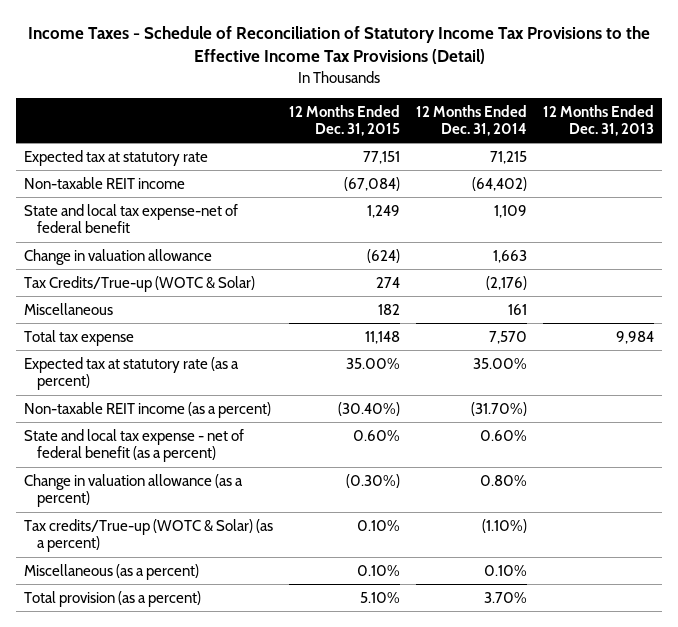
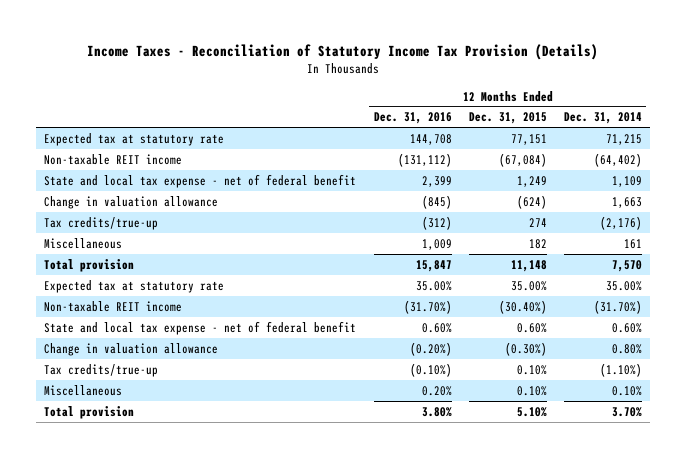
[27,26,650,65] Income Taxes - Schedule of Reconciliation of Statutory Income Tax Provisions to the Effective Income Tax Provisions (Detail) -> [87,43,599,60] Income Taxes - Reconciliation of Statutory Income Tax Provision (Details)
[542,104,654,136] 12 Months Ended Dec. 31, 2013 -> none
none -> [373,112,452,125] Dec. 31, 2016
[23,203,238,234] State and local tax expense-net of federal benefit -> [44,173,357,188] State and local tax expense - net of federal benefit
[23,275,255,292] Tax Credits/True-up (WOTC & Solar) -> [44,216,159,230] Tax credits/true-up
[23,329,134,346] Total tax expense -> [44,258,135,272] Total provision
[23,356,239,391] Expected tax at statutory rate (as a percent) -> [44,279,225,293] Expected tax at statutory rate
[23,401,271,418] Non-taxable REIT income (as a percent) -> [44,300,183,312] Non-taxable REIT income
[23,428,244,463] State and local tax expense - net of federal benefit (as a percent) -> [44,320,357,335] State and local tax expense - net of federal benefit
[23,473,243,508] Change in valuation allowance (as a percent) -> [44,342,219,356] Change in valuation allowance
[23,518,273,553] Tax credits/True-up (WOTC & Solar) (as a percent) -> [44,363,159,377] Tax credits/true-up
[23,563,199,580] Miscellaneous (as a percent) -> [44,384,123,396] Miscellaneous
[23,590,201,607] Total provision (as a percent) -> [44,405,135,419] Total provision

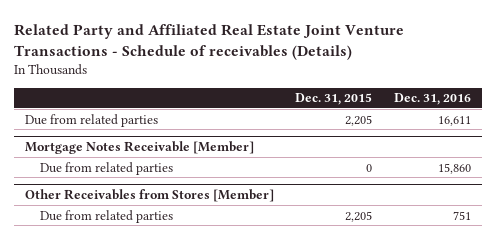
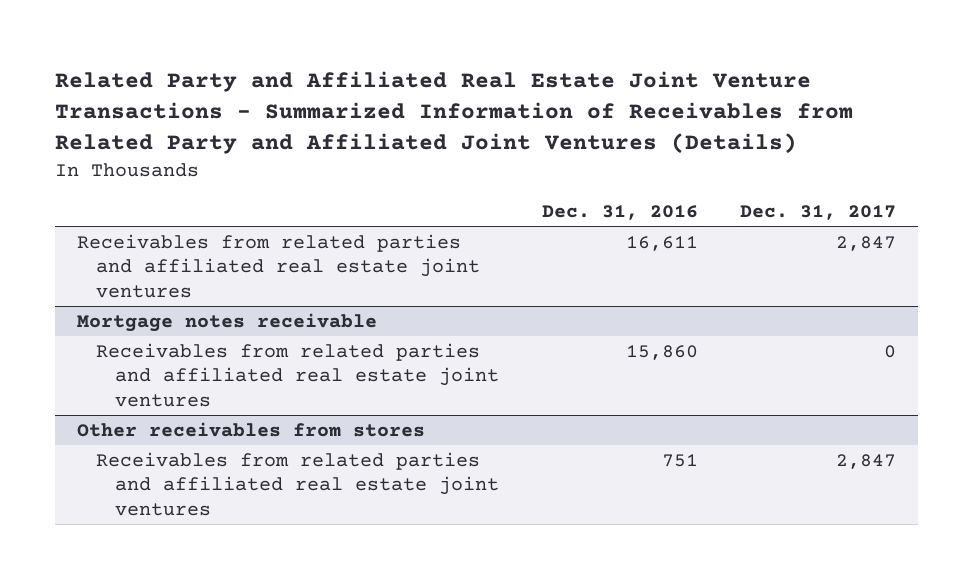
[13,23,404,60] Related Party and Affiliated Real Estate Joint Venture Transactions - Schedule of receivables (Details) -> [55,70,854,155] Related Party and Affiliated Real Estate Joint Venture Transactions - Summarized Information of Receivables from Related Party and Affiliated Joint Ventures (Details)
[295,93,373,106] Dec. 31, 2015 -> none
none -> [740,205,897,221] Dec. 31, 2017
[24,113,158,127] Due from related parties -> [76,233,480,298] Receivables from related parties and affiliated real estate joint ventures
[24,141,254,155] Mortgage Notes Receivable [Member] -> [76,312,377,332] Mortgage notes receivable
[40,161,174,175] Due from related parties -> [95,342,499,407] Receivables from related parties and affiliated real estate joint ventures
[24,189,274,203] Other Receivables from Stores [Member] -> [76,421,425,437] Other receivables from stores
[40,209,174,223] Due from related parties -> [95,451,499,516] Receivables from related parties and affiliated real estate joint ventures

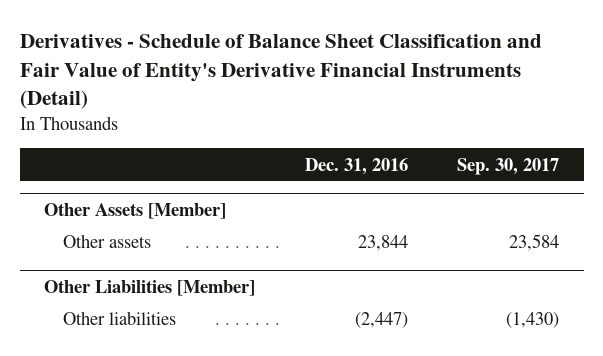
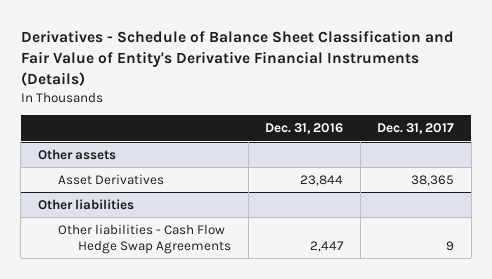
[19,34,542,110] Derivatives - Schedule of Balance Sheet Classification and Fair Value of Entity's Derivative Financial Instruments (Detail) -> [20,29,454,86] Derivatives - Schedule of Balance Sheet Classification and Fair Value of Entity's Derivative Financial Instruments (Details)
[456,157,559,175] Sep. 30, 2017 -> none
none -> [377,123,455,135] Dec. 31, 2017
[44,202,227,219] Other Assets [Member] -> [38,148,117,160] Other assets
[62,234,151,249] Other assets -> [57,173,164,185] Asset Derivatives
[44,279,256,296] Other Liabilities [Member] -> [38,198,135,210] Other liabilities
[62,311,176,326] Other liabilities -> [57,223,231,254] Other liabilities - Cash Flow Hedge Swap Agreements
[354,312,408,329] (2,447) -> [310,240,345,252] 2,447

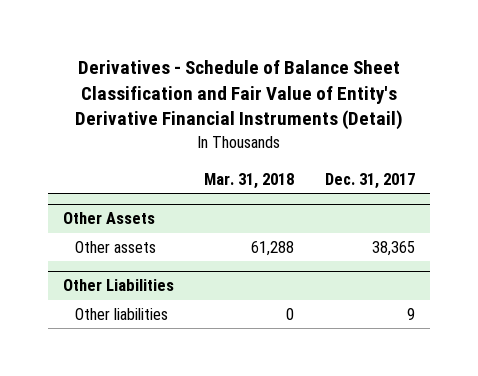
[20,29,454,86] Derivatives - Schedule of Balance Sheet Classification and Fair Value of Entity's Derivative Financial Instruments (Details) -> [74,59,403,131] Derivatives - Schedule of Balance Sheet Classification and Fair Value of Entity's Derivative Financial Instruments (Detail)
[265,123,344,135] Dec. 31, 2016 -> none
none -> [204,172,295,189] Mar. 31, 2018
[38,148,117,160] Other assets -> [62,212,155,225] Other Assets
[57,173,164,185] Asset Derivatives -> [74,241,156,254] Other assets
[38,198,135,210] Other liabilities -> [62,279,174,292] Other Liabilities
[57,223,231,254] Other liabilities - Cash Flow Hedge Swap Agreements -> [74,308,168,321] Other liabilities

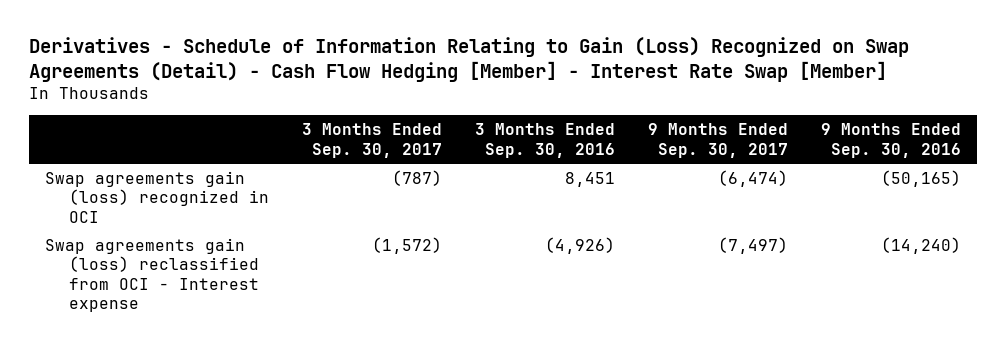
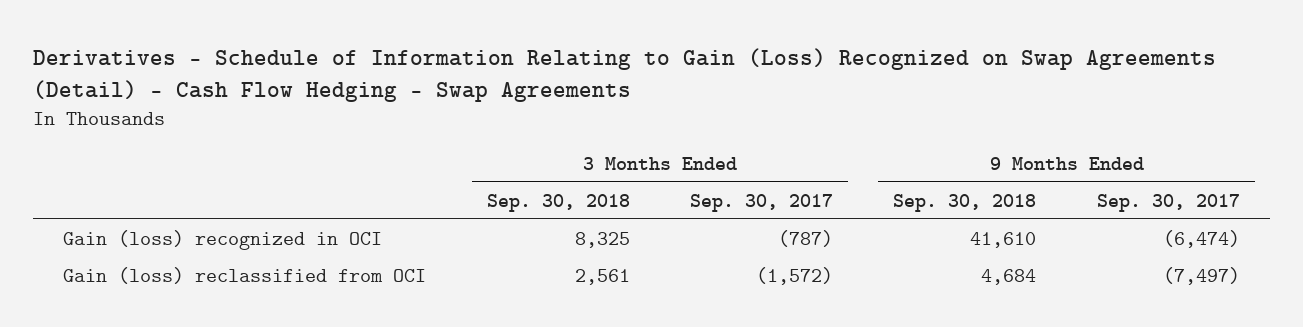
[28,37,909,82] Derivatives - Schedule of Information Relating to Gain (Loss) Recognized on Swap Agreements (Detail) - Cash Flow Hedging [Member] - Interest Rate Swap [Member] -> [33,48,1217,103] Derivatives - Schedule of Information Relating to Gain (Loss) Recognized on Swap Agreements (Detail) - Cash Flow Hedging - Swap Agreements
[474,123,615,158] 3 Months Ended Sep. 30, 2016 -> none
[820,123,961,158] 9 Months Ended Sep. 30, 2016 -> none
none -> [486,193,630,212] Sep. 30, 2018
none -> [893,193,1037,212] Sep. 30, 2018
[45,171,269,223] Swap agreements gain (loss) recognized in OCI -> [63,229,383,250] Gain (loss) recognized in OCI
[45,238,259,313] Swap agreements gain (loss) reclassified from OCI - Interest expense -> [63,266,427,284] Gain (loss) reclassified from OCI

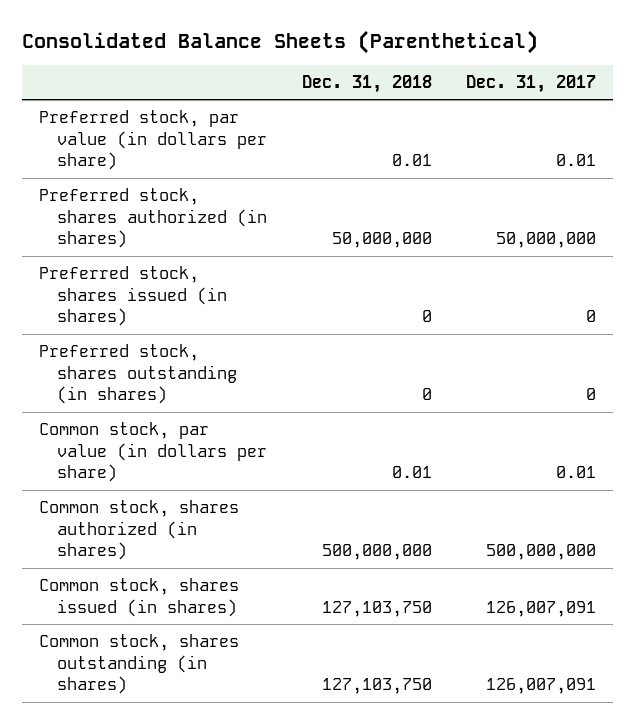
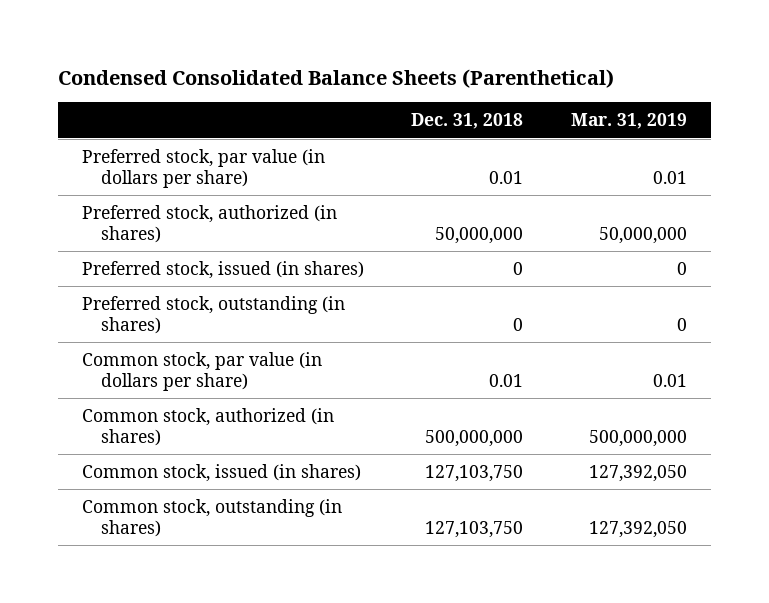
[21,29,538,54] Consolidated Balance Sheets (Parenthetical) -> [57,68,614,88] Condensed Consolidated Balance Sheets (Parenthetical)
[465,74,596,93] Dec. 31, 2017 -> none
none -> [571,113,688,130] Mar. 31, 2019
[38,188,268,249] Preferred stock, shares authorized (in shares) -> [81,204,337,244] Preferred stock, authorized (in shares)
[38,266,228,327] Preferred stock, shares issued (in shares) -> [81,260,364,279] Preferred stock, issued (in shares)
[38,344,238,405] Preferred stock, shares outstanding (in shares) -> [81,295,345,335] Preferred stock, outstanding (in shares)
[38,500,239,561] Common stock, shares authorized (in shares) -> [81,407,334,447] Common stock, authorized (in shares)
[38,578,239,617] Common stock, shares issued (in shares) -> [81,463,361,482] Common stock, issued (in shares)
[38,634,239,695] Common stock, shares outstanding (in shares) -> [81,498,342,538] Common stock, outstanding (in shares)

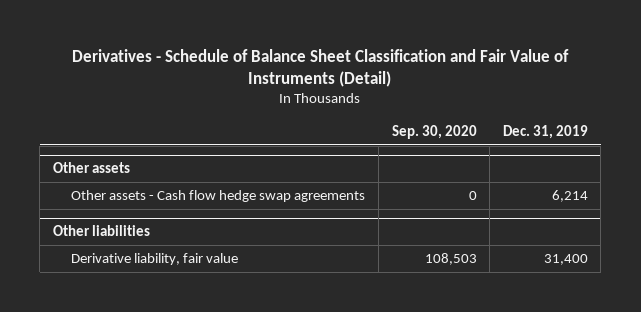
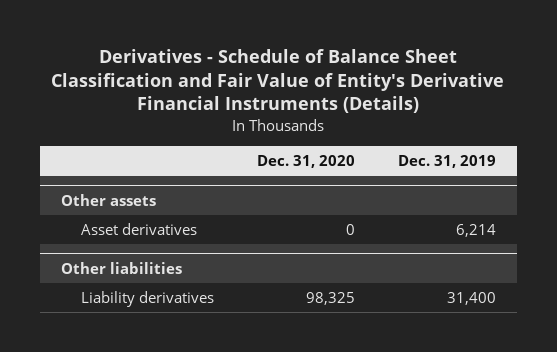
[72,48,570,88] Derivatives - Schedule of Balance Sheet Classification and Fair Value of Instruments (Detail) -> [51,49,505,114] Derivatives - Schedule of Balance Sheet Classification and Fair Value of Entity's Derivative Financial Instruments (Details)
[391,124,477,139] Sep. 30, 2020 -> none
none -> [256,155,355,169] Dec. 31, 2020
[71,190,366,203] Other assets - Cash flow hedge swap agreements -> [80,223,197,236] Asset derivatives
[71,253,239,266] Derivative liability, fair value -> [80,291,214,308] Liability derivatives

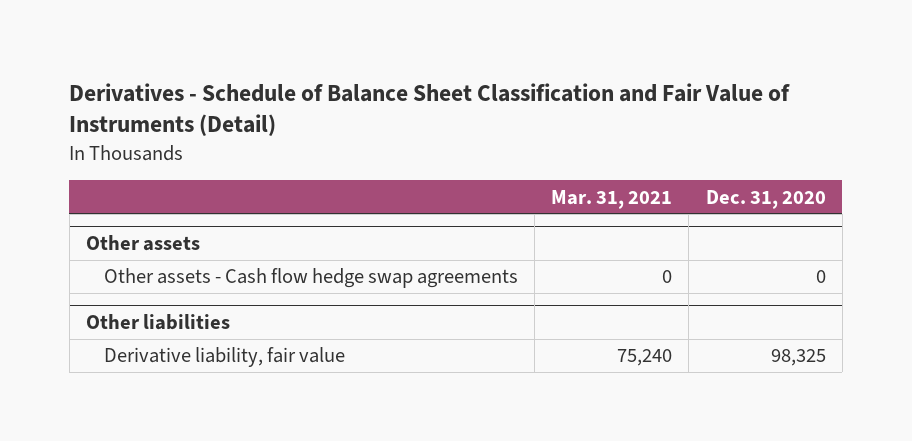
[51,49,505,114] Derivatives - Schedule of Balance Sheet Classification and Fair Value of Entity's Derivative Financial Instruments (Details) -> [69,82,791,137] Derivatives - Schedule of Balance Sheet Classification and Fair Value of Instruments (Detail)
[397,155,496,169] Dec. 31, 2019 -> none
none -> [551,189,673,209] Mar. 31, 2021
[80,223,197,236] Asset derivatives -> [103,268,518,289] Other assets - Cash flow hedge swap agreements
[80,291,214,308] Liability derivatives -> [103,347,345,368] Derivative liability, fair value

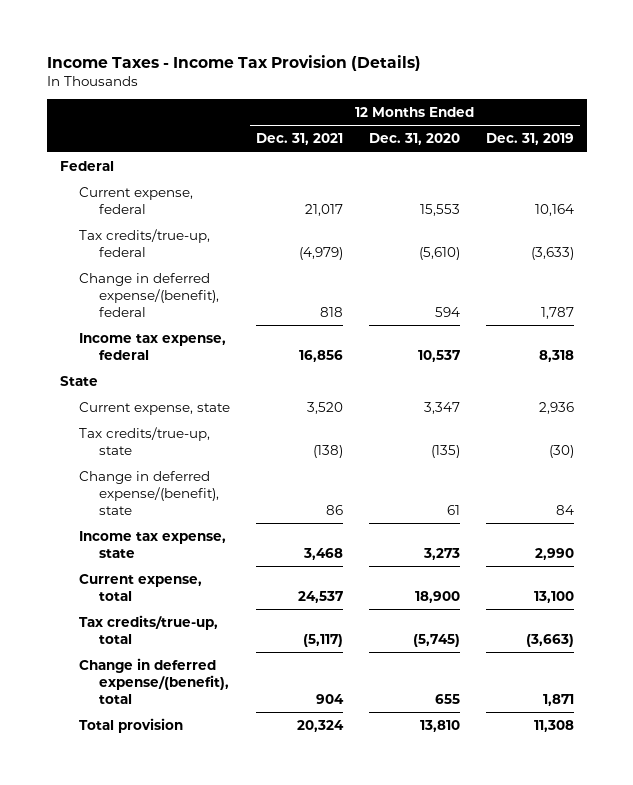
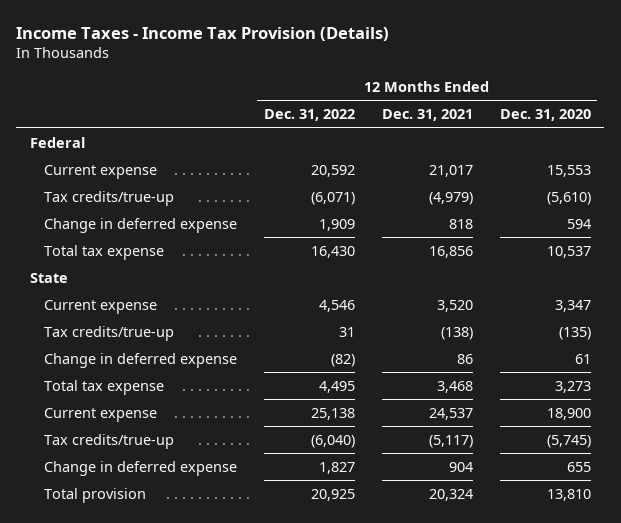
[485,133,574,146] Dec. 31, 2019 -> none
none -> [263,109,355,122] Dec. 31, 2022
[79,186,194,214] Current expense, federal -> [43,164,157,179] Current expense
[79,228,211,257] Tax credits/true-up, federal -> [43,190,174,206] Tax credits/true-up
[79,272,219,317] Change in deferred expense/(benefit), federal -> [43,217,237,233] Change in deferred expense
[79,332,227,360] Income tax expense, federal -> [43,244,164,260] Total tax expense
[79,401,231,415] Current expense, state -> [43,299,157,314] Current expense
[79,426,211,455] Tax credits/true-up, state -> [43,325,174,341] Tax credits/true-up
[79,470,219,515] Change in deferred expense/(benefit), state -> [43,352,237,368] Change in deferred expense
[79,530,227,558] Income tax expense, state -> [43,379,164,395] Total tax expense
[79,573,203,601] Current expense, total -> [43,407,157,422] Current expense
[79,614,219,644] Tax credits/true-up, total -> [43,433,174,449] Tax credits/true-up
[79,657,229,704] Change in deferred expense/(benefit), total -> [43,460,237,476] Change in deferred expense

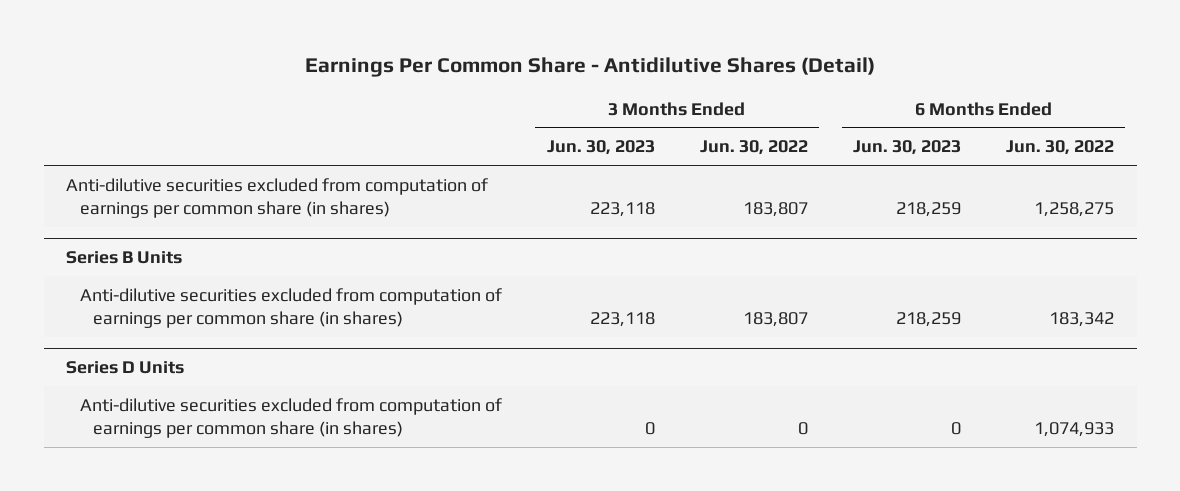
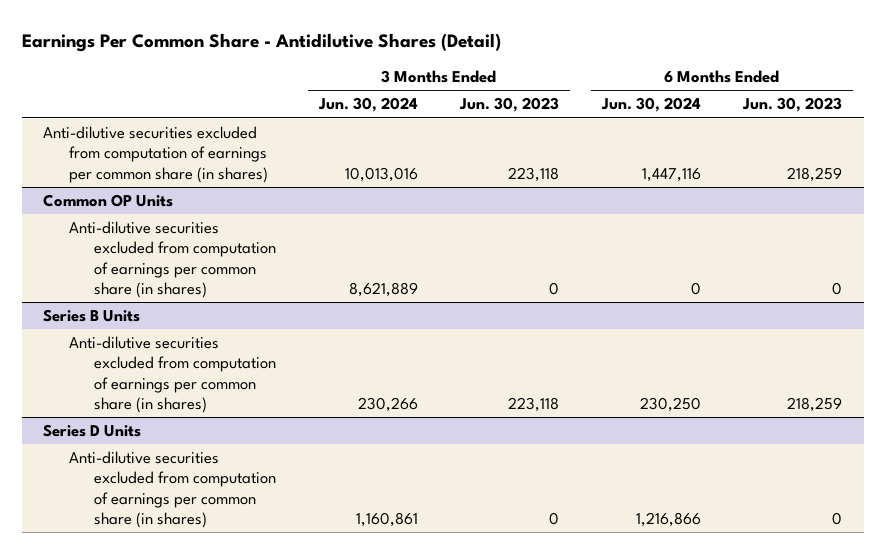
[699,140,808,156] Jun. 30, 2022 -> none
[1006,140,1115,156] Jun. 30, 2022 -> none
none -> [317,97,418,113] Jun. 30, 2024
none -> [600,97,701,113] Jun. 30, 2024
none -> [42,193,173,207] Common OP Units
none -> [68,220,277,299] Anti-dilutive securities excluded from computation of earnings per common share (in shares)

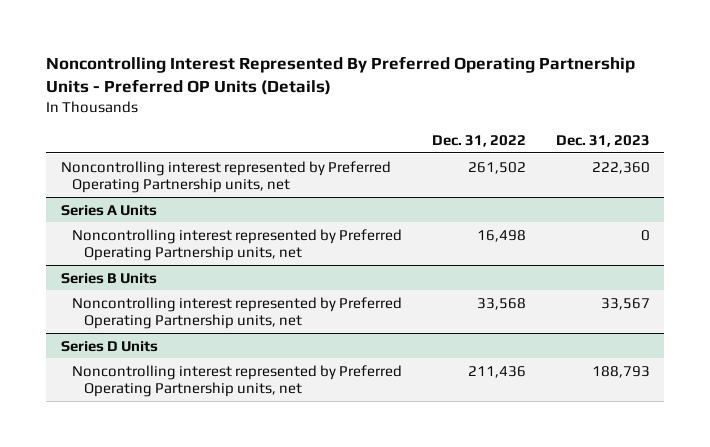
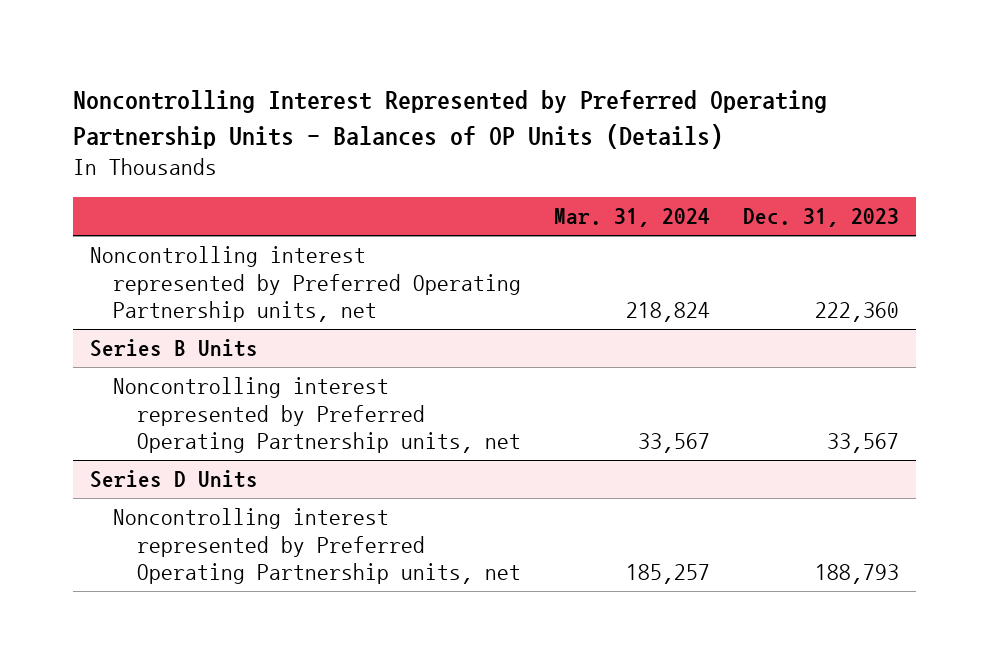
[45,55,635,96] Noncontrolling Interest Represented By Preferred Operating Partnership Units - Preferred OP Units (Details) -> [73,90,828,149] Noncontrolling Interest Represented by Preferred Operating Partnership Units - Balances of OP Units (Details)
[432,134,527,147] Dec. 31, 2022 -> none
none -> [554,208,711,228] Mar. 31, 2024
[60,204,157,216] Series A Units -> none
[72,228,403,262] Noncontrolling interest represented by Preferred Operating Partnership units, net -> none

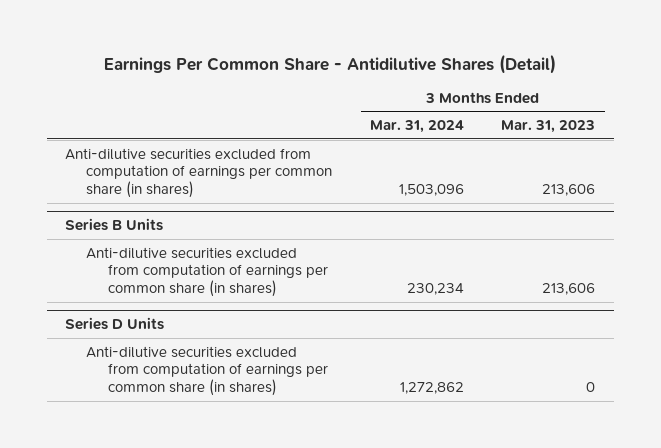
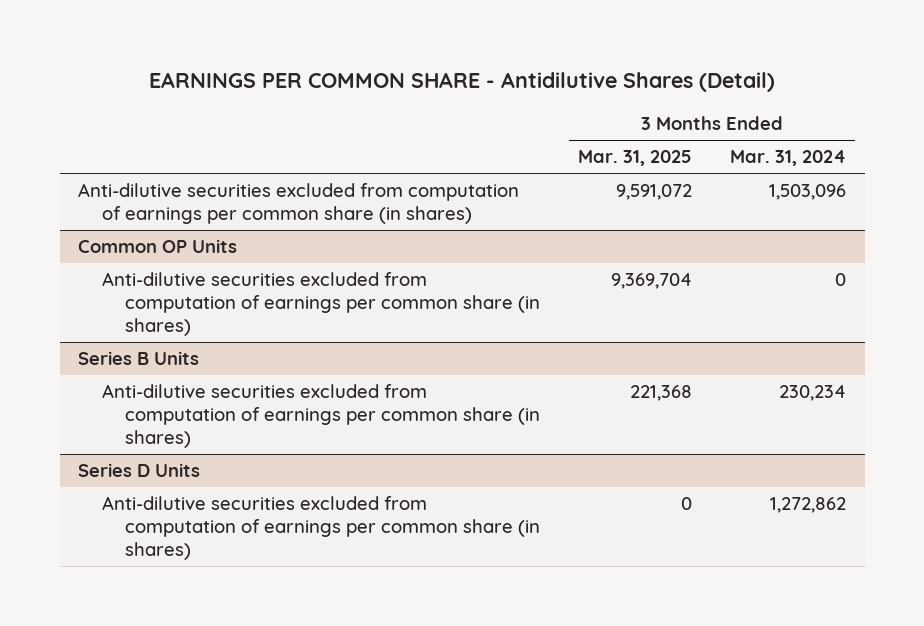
[104,53,557,74] Earnings Per Common Share - Antidilutive Shares (Detail) -> [149,72,776,93] EARNINGS PER COMMON SHARE - Antidilutive Shares (Detail)
[501,120,596,134] Mar. 31, 2023 -> none
none -> [578,150,693,167] Mar. 31, 2025
none -> [78,239,238,254] Common OP Units
none -> [101,272,541,336] Anti-dilutive securities excluded from computation of earnings per common share (in shares)

